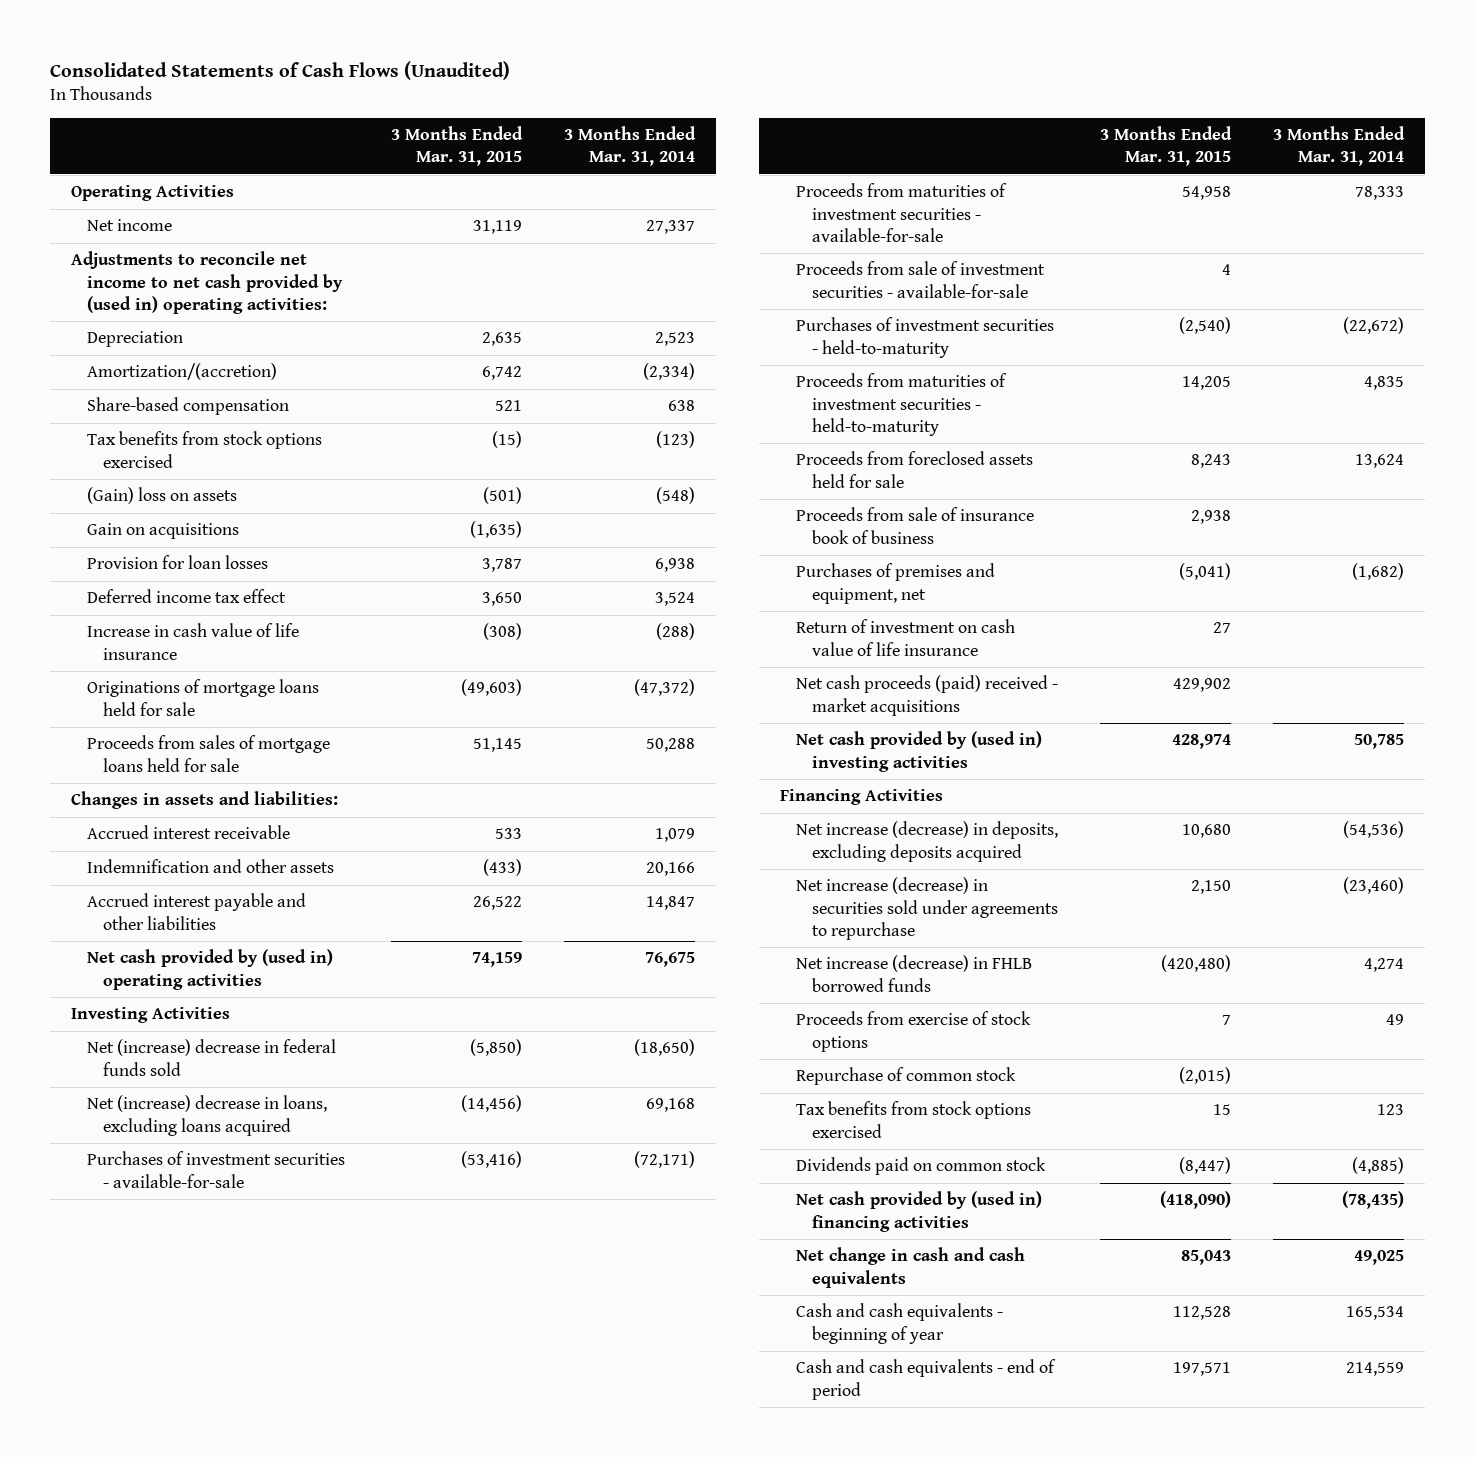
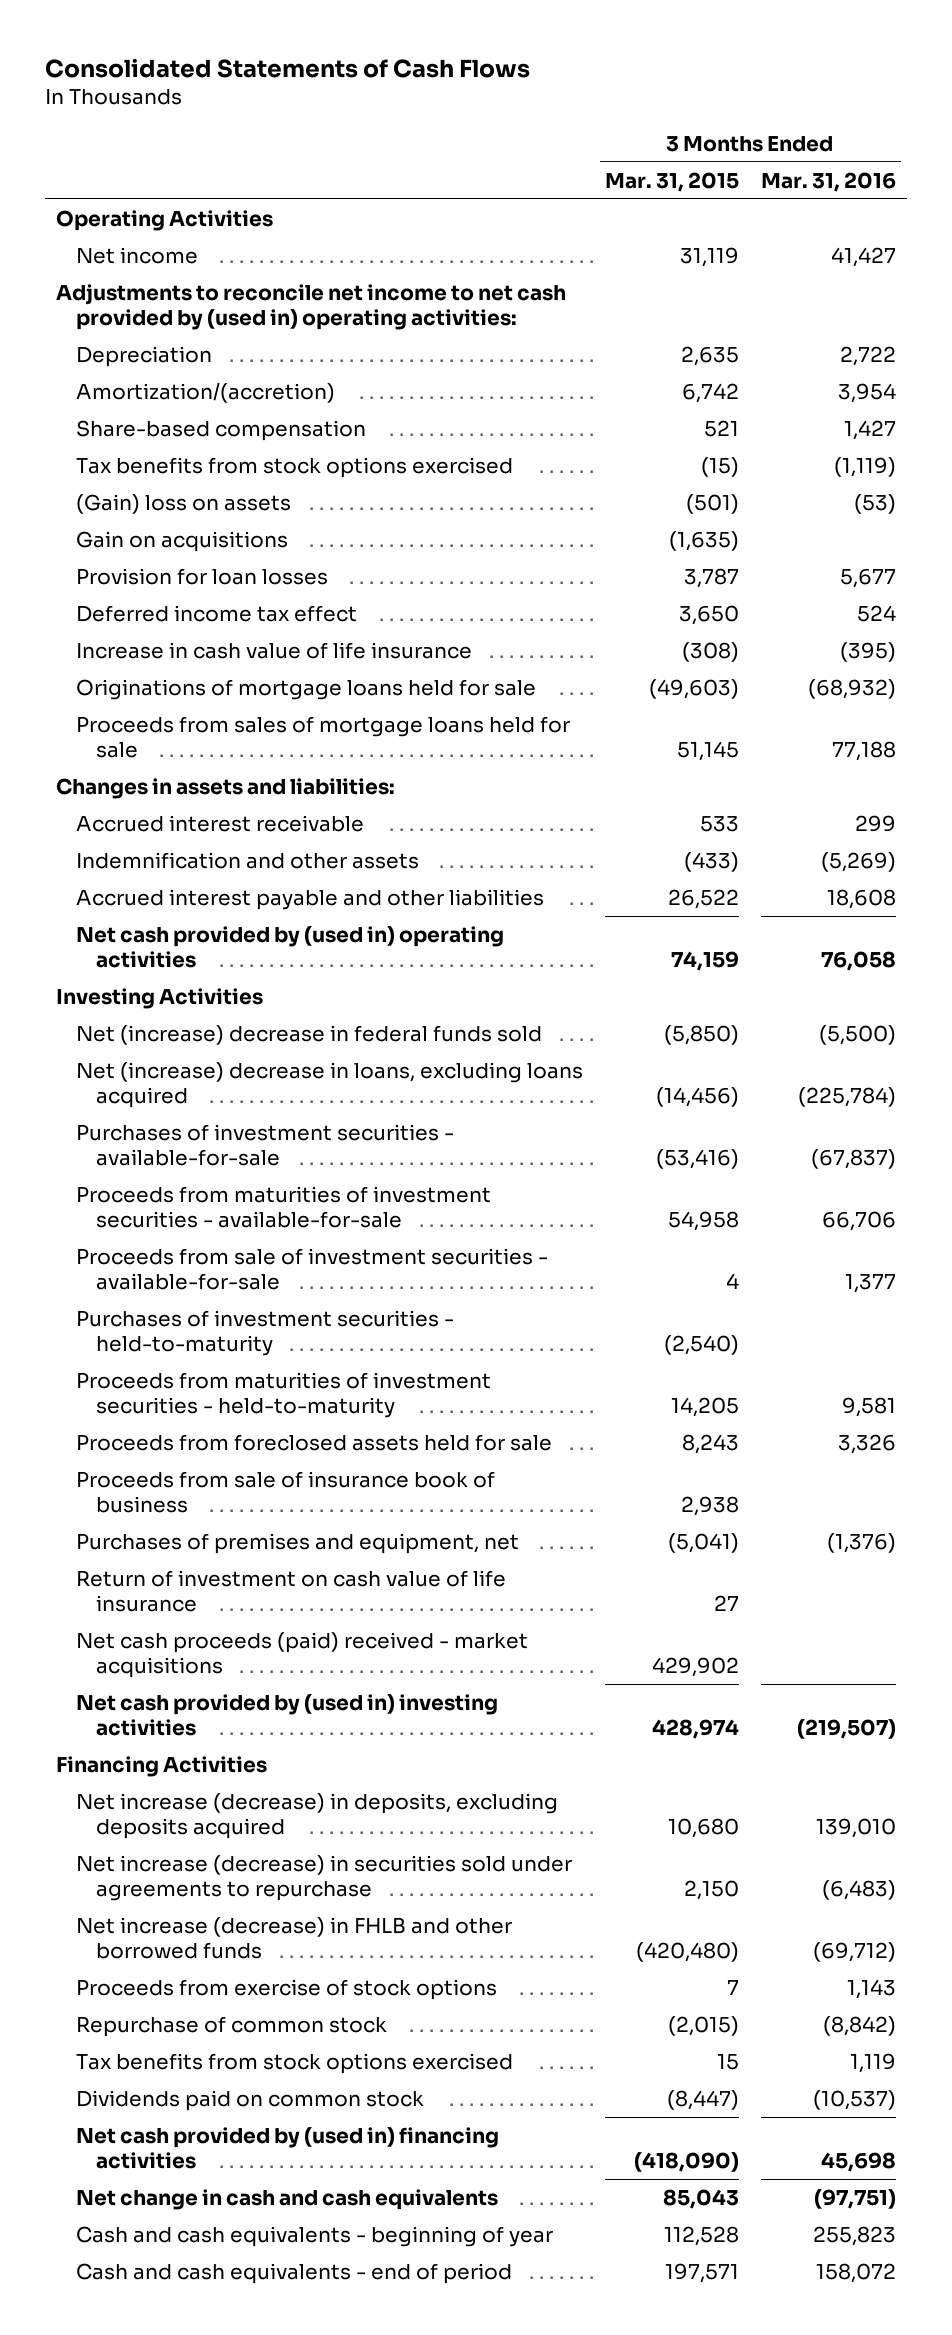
[50,60,511,80] Consolidated Statements of Cash Flows (Unaudited) -> [45,57,531,78] Consolidated Statements of Cash Flows
[563,125,696,167] 3 Months Ended Mar. 31, 2014 -> none
none -> [760,171,896,192] Mar. 31, 2016
[796,955,1033,992] Net increase (decrease) in FHLB borrowed funds -> [76,1916,513,1959] Net increase (decrease) in FHLB and other borrowed funds

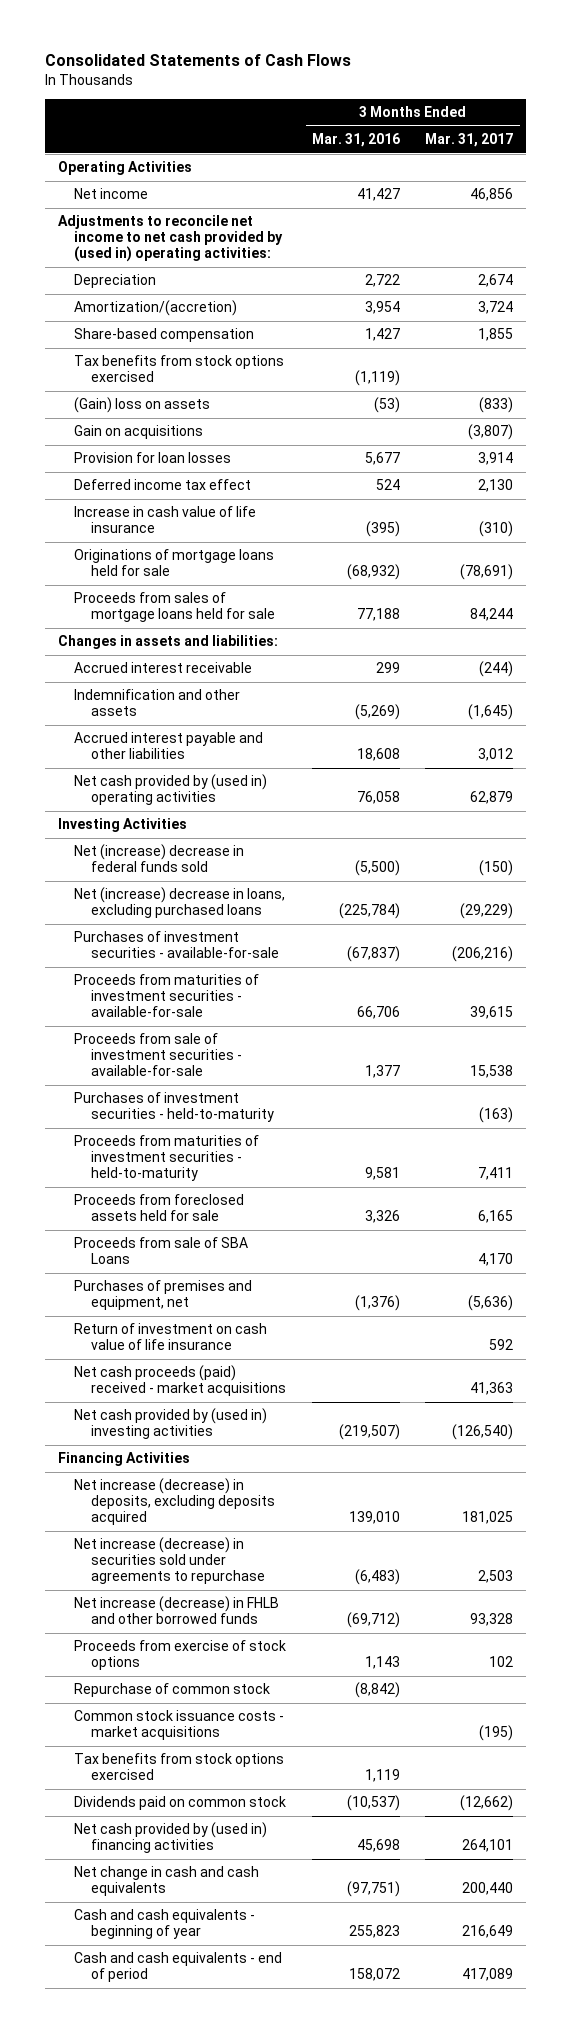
[605,171,740,192] Mar. 31, 2015 -> none
none -> [425,133,514,148] Mar. 31, 2017
[76,1061,584,1108] Net (increase) decrease in loans, excluding loans acquired -> [74,887,286,919] Net (increase) decrease in loans, excluding purchased loans
[76,1470,496,1513] Proceeds from sale of insurance book of business -> none
none -> [74,1237,249,1265] Proceeds from sale of SBA Loans
none -> [74,1710,285,1741] Common stock issuance costs - market acquisitions

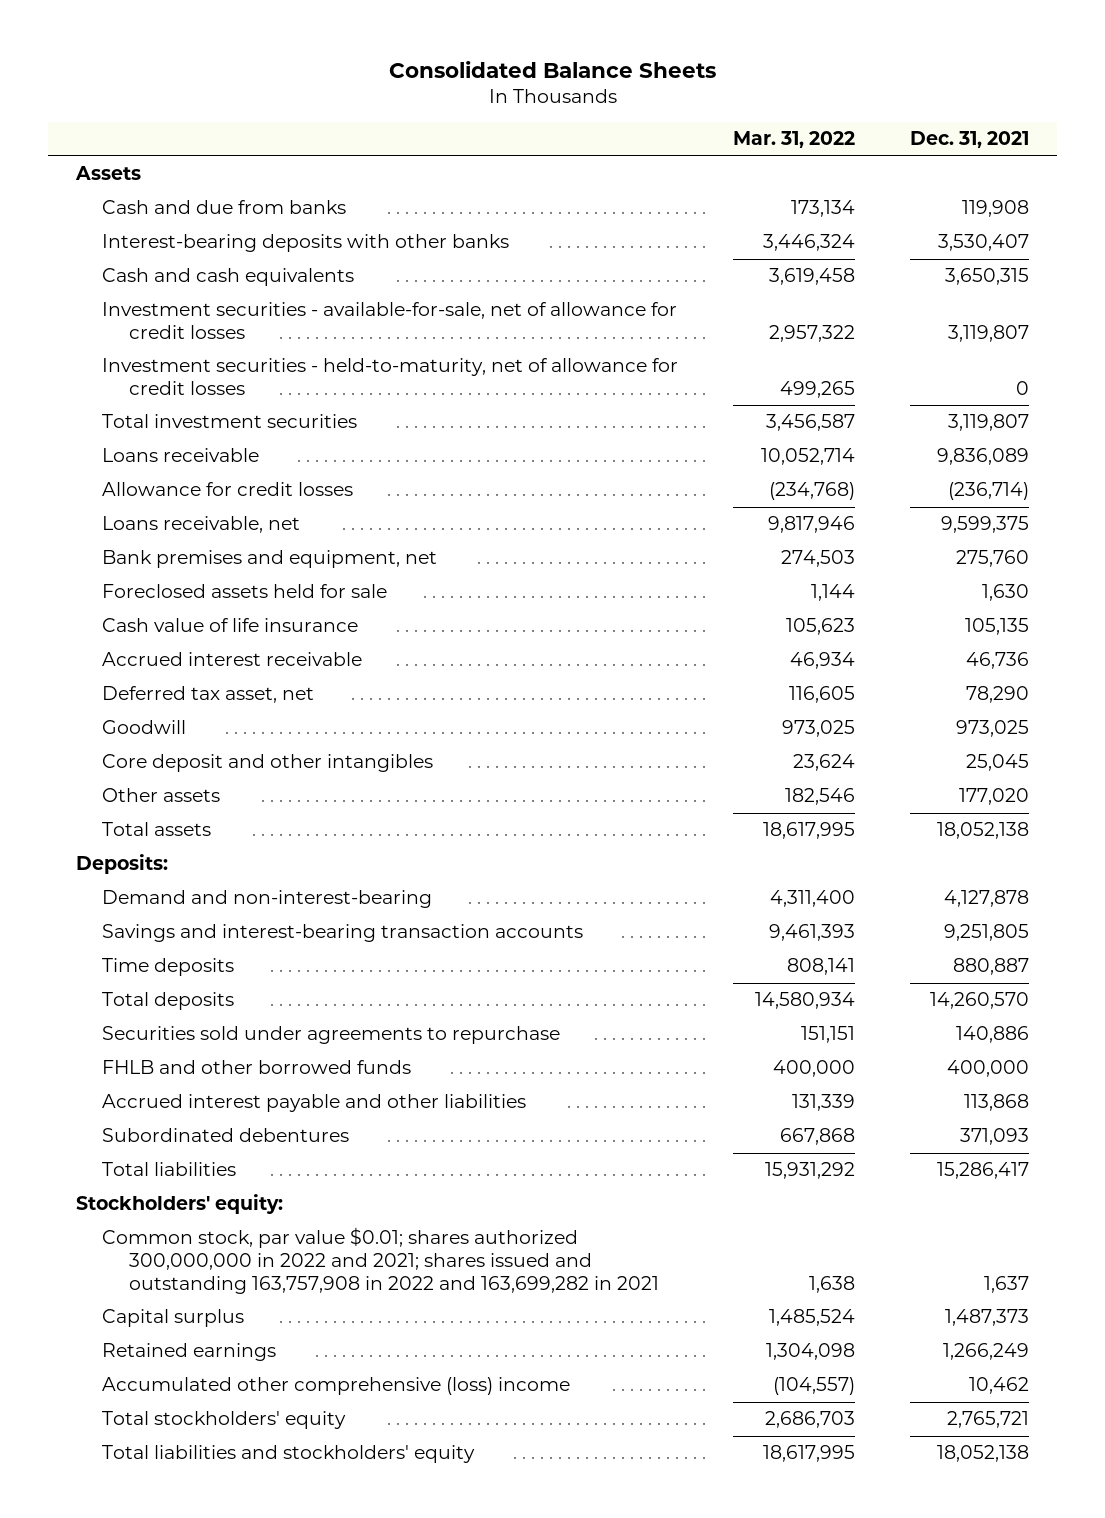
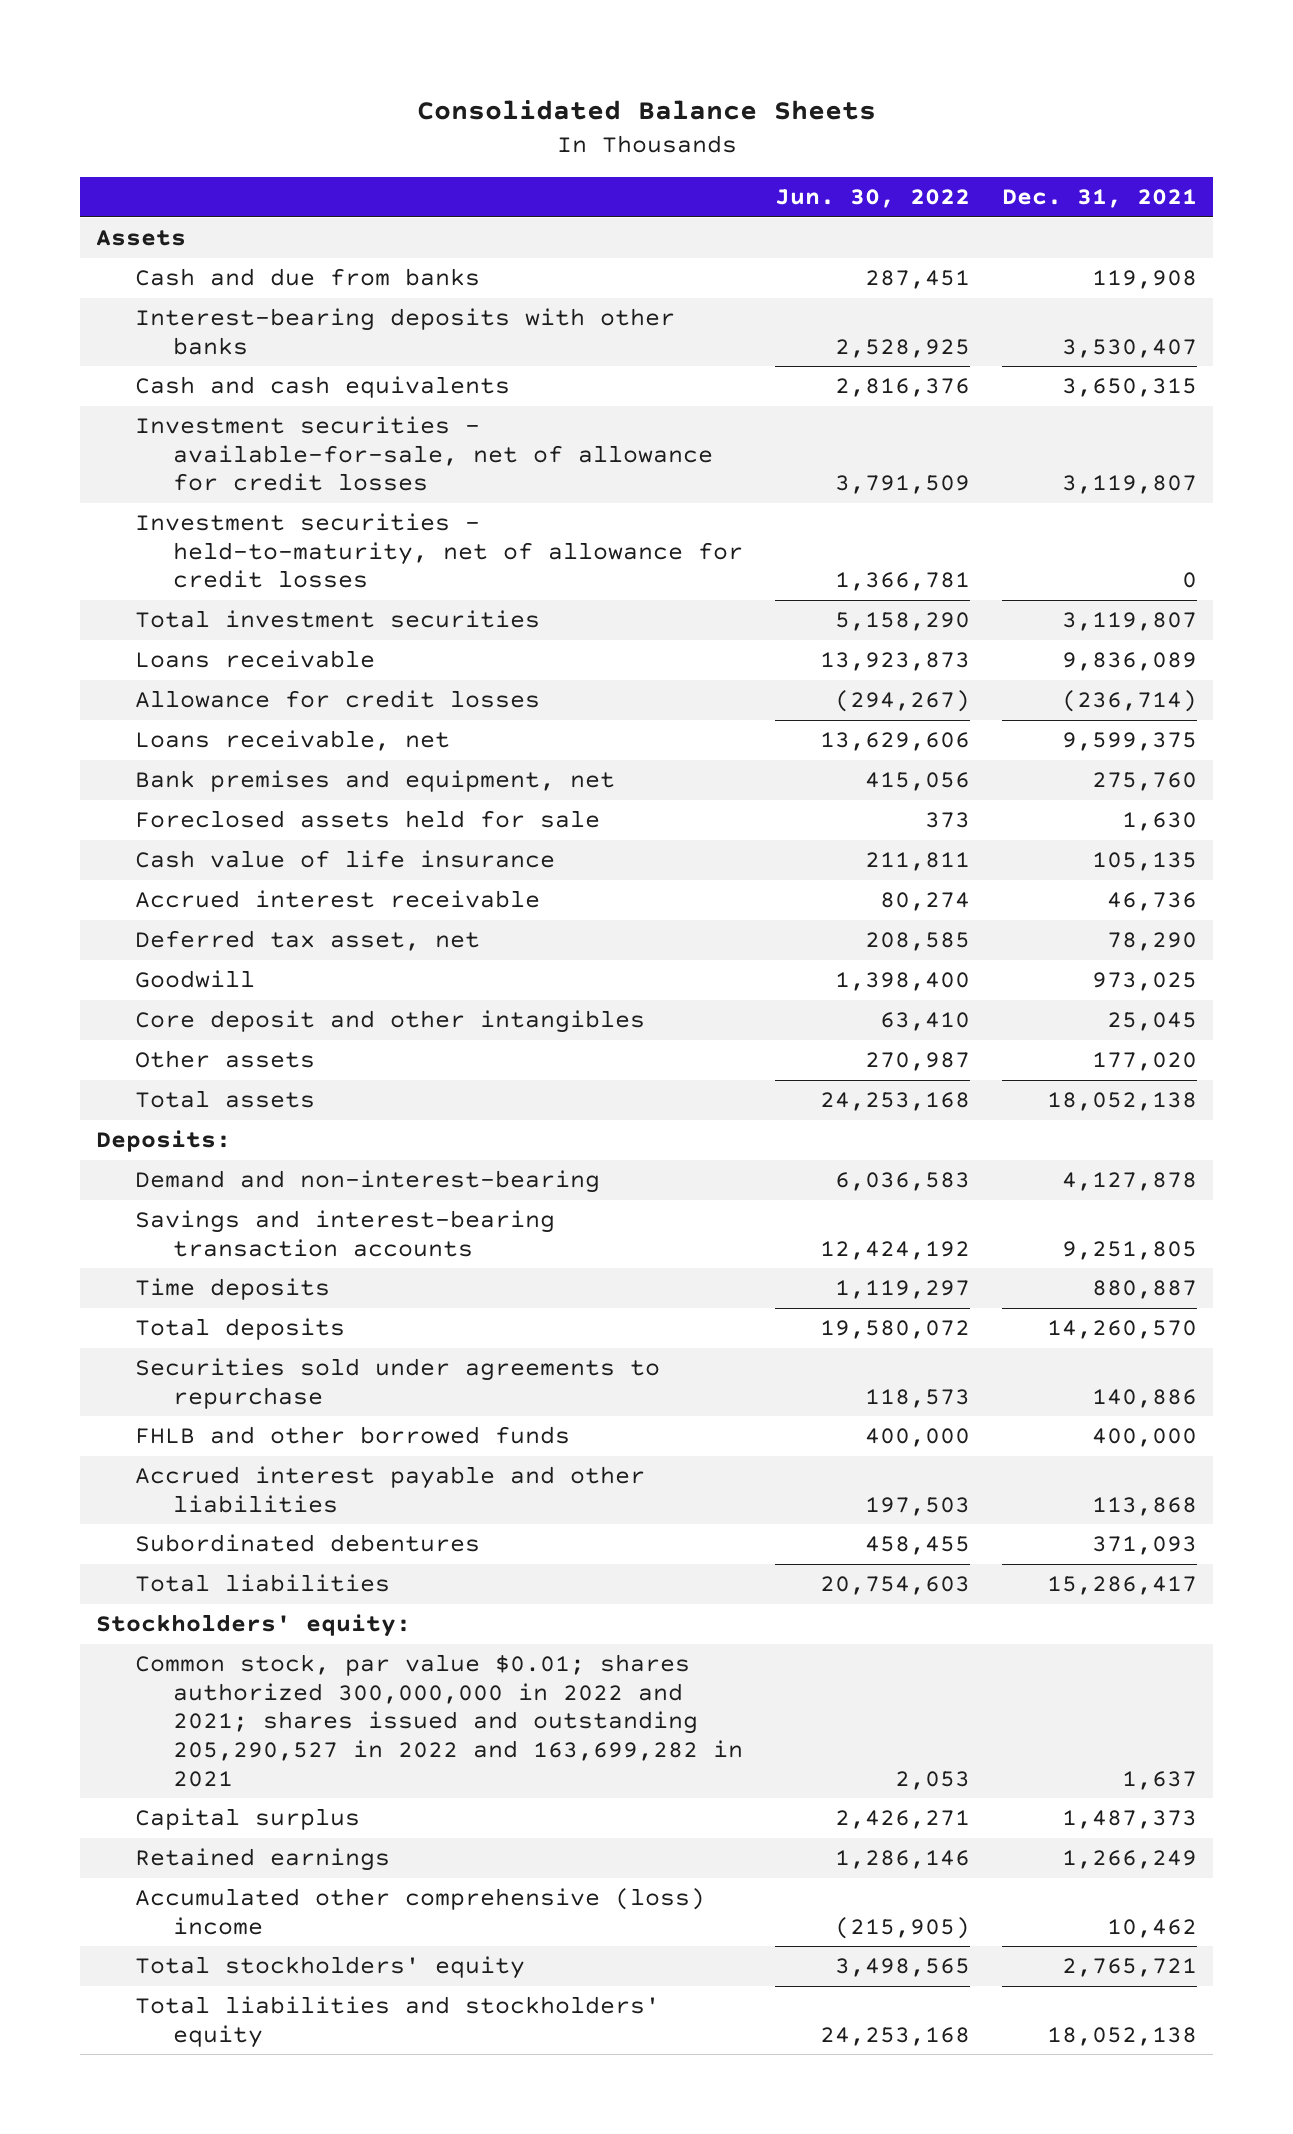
[733,131,856,149] Mar. 31, 2022 -> none
none -> [775,189,971,209] Jun. 30, 2022
[102,1227,659,1294] Common stock, par value $0.01; shares authorized 300,000,000 in 2022 and 2021; shares issued and outstanding 163,757,908 in 2022 and 163,699,282 in 2021 -> [134,1654,744,1787] Common stock, par value $0.01; shares authorized 300,000,000 in 2022 and 2021; shares issued and outstanding 205,290,527 in 2022 and 163,699,282 in 2021

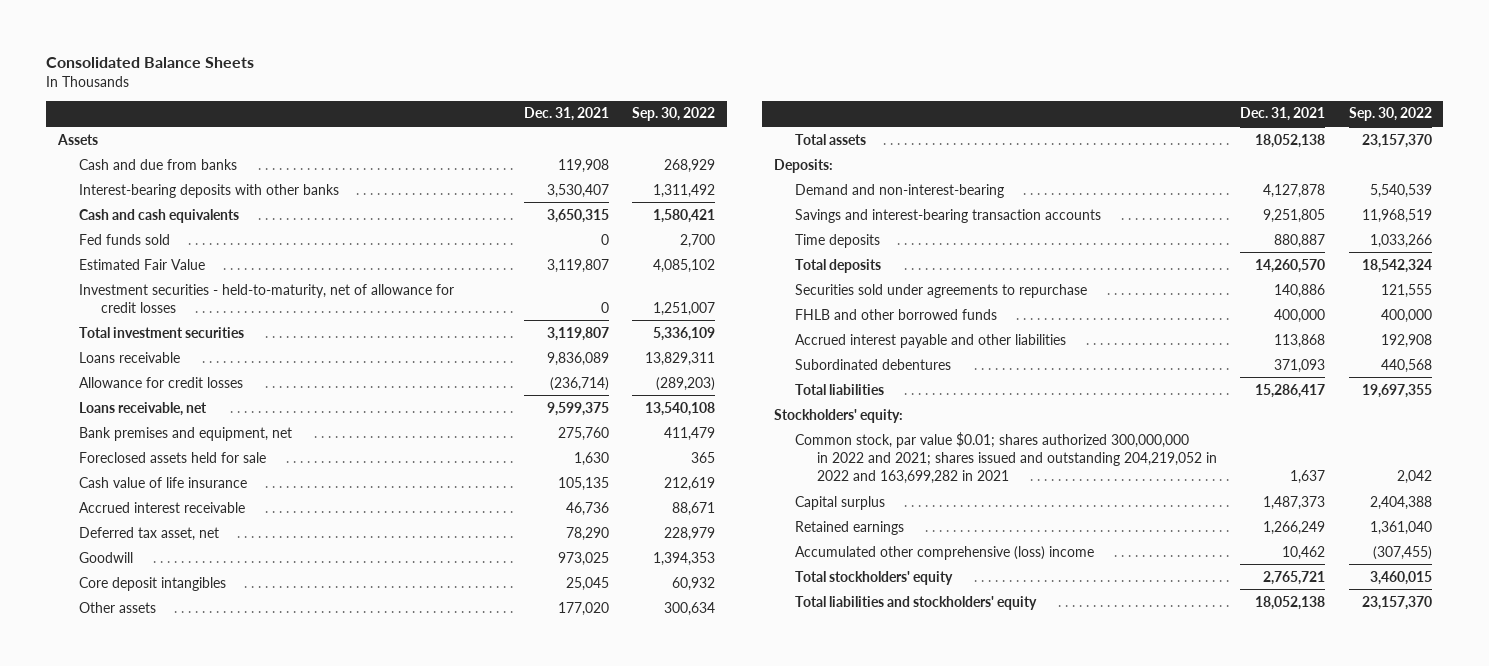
[775,189,971,209] Jun. 30, 2022 -> none
none -> [632,107,716,122] Sep. 30, 2022
none -> [79,233,171,245] Fed funds sold
[134,416,714,492] Investment securities - available-for-sale, net of allowance for credit losses -> [79,258,206,270] Estimated Fair Value
[134,1010,645,1034] Core deposit and other intangibles -> [79,576,227,591] Core deposit intangibles
[134,1654,744,1787] Common stock, par value $0.01; shares authorized 300,000,000 in 2022 and 2021; shares issued and outstanding 205,290,527 in 2022 and 163,699,282 in 2021 -> [795,431,1218,484] Common stock, par value $0.01; shares authorized 300,000,000 in 2022 and 2021; shares issued and outstanding 204,219,052 in 2022 and 163,699,282 in 2021

